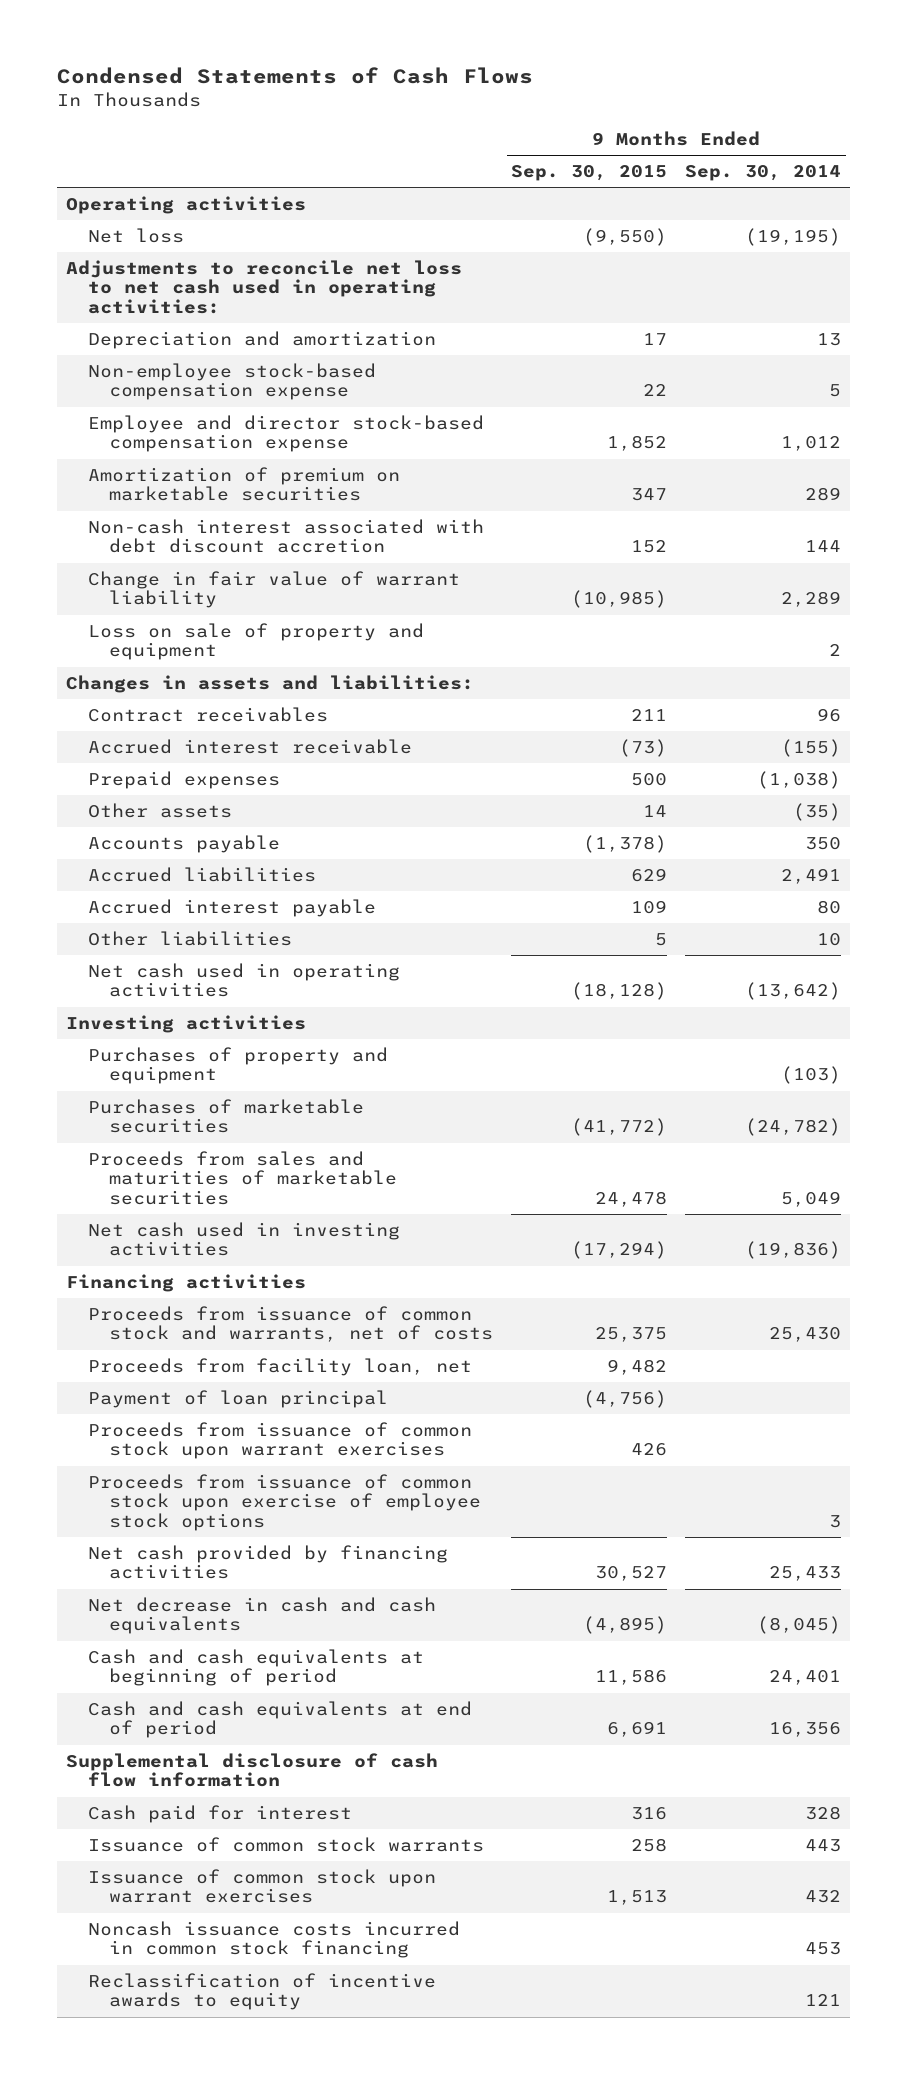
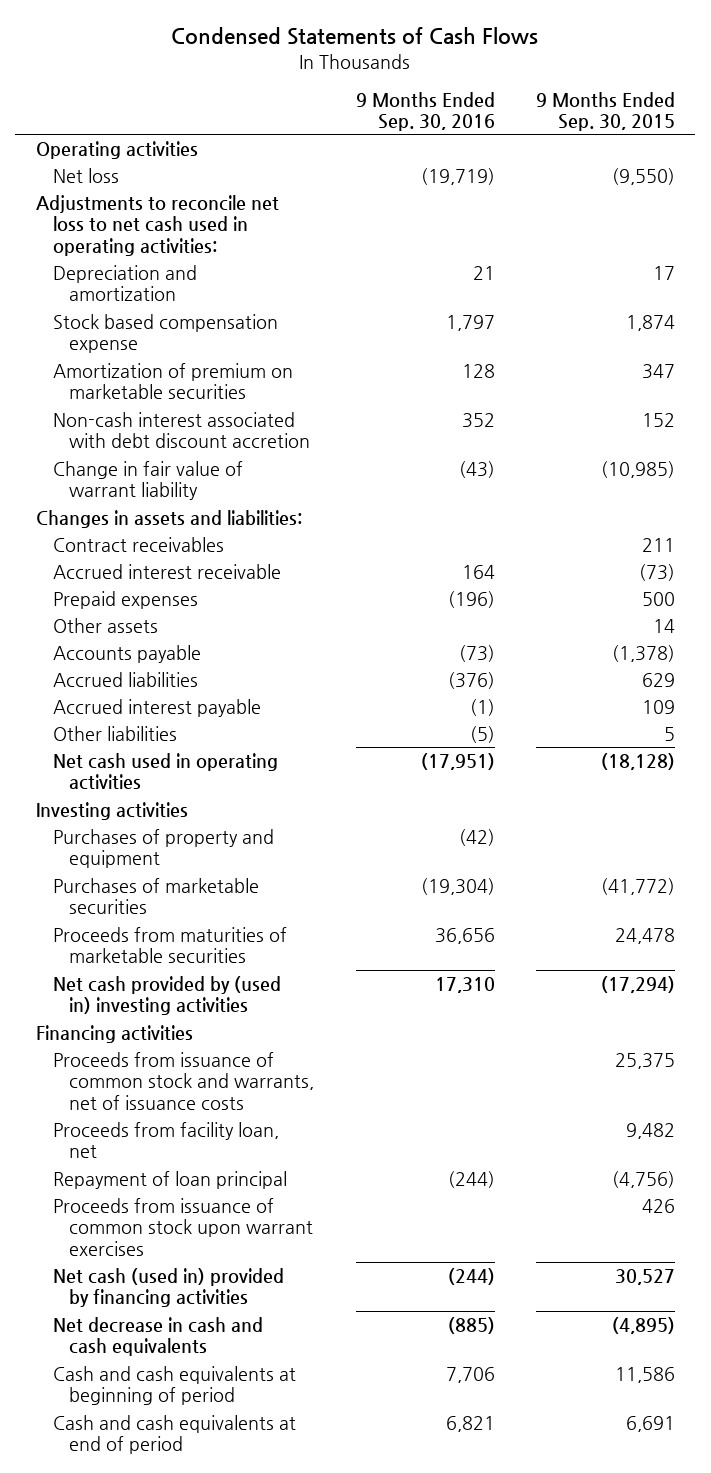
[685,165,842,182] Sep. 30, 2014 -> none
none -> [355,91,495,132] 9 Months Ended Sep. 30, 2016
[87,363,376,401] Non-employee stock-based compensation expense -> none
[87,415,484,453] Employee and director stock-based compensation expense -> [52,313,278,354] Stock based compensation expense
[607,435,668,452] 1,852 -> [625,314,675,331] 1,874
[87,623,424,661] Loss on sale of property and equipment -> none
[87,1151,398,1205] Proceeds from sales and maturities of marketable securities -> [52,926,287,964] Proceeds from maturities of marketable securities
[87,1222,400,1257] Net cash used in investing activities -> [52,975,281,1016] Net cash provided by (used in) investing activities
[87,1306,494,1343] Proceeds from issuance of common stock and warrants, net of costs -> [52,1051,315,1111] Proceeds from issuance of common stock and warrants, net of issuance costs
[87,1390,388,1409] Payment of loan principal -> [52,1170,287,1189] Repayment of loan principal
[87,1474,482,1531] Proceeds from issuance of common stock upon exercise of employee stock options -> none
[87,1545,448,1580] Net cash provided by financing activities -> [52,1267,284,1308] Net cash (used in) provided by financing activities
[66,1753,439,1788] Supplemental disclosure of cash flow information -> none
[87,1805,352,1824] Cash paid for interest -> none
[87,1837,484,1853] Issuance of common stock warrants -> none
[87,1869,436,1904] Issuance of common stock upon warrant exercises -> none
[87,1921,460,1959] Noncash issuance costs incurred in common stock financing -> none
[87,1973,436,2011] Reclassification of incentive awards to equity -> none

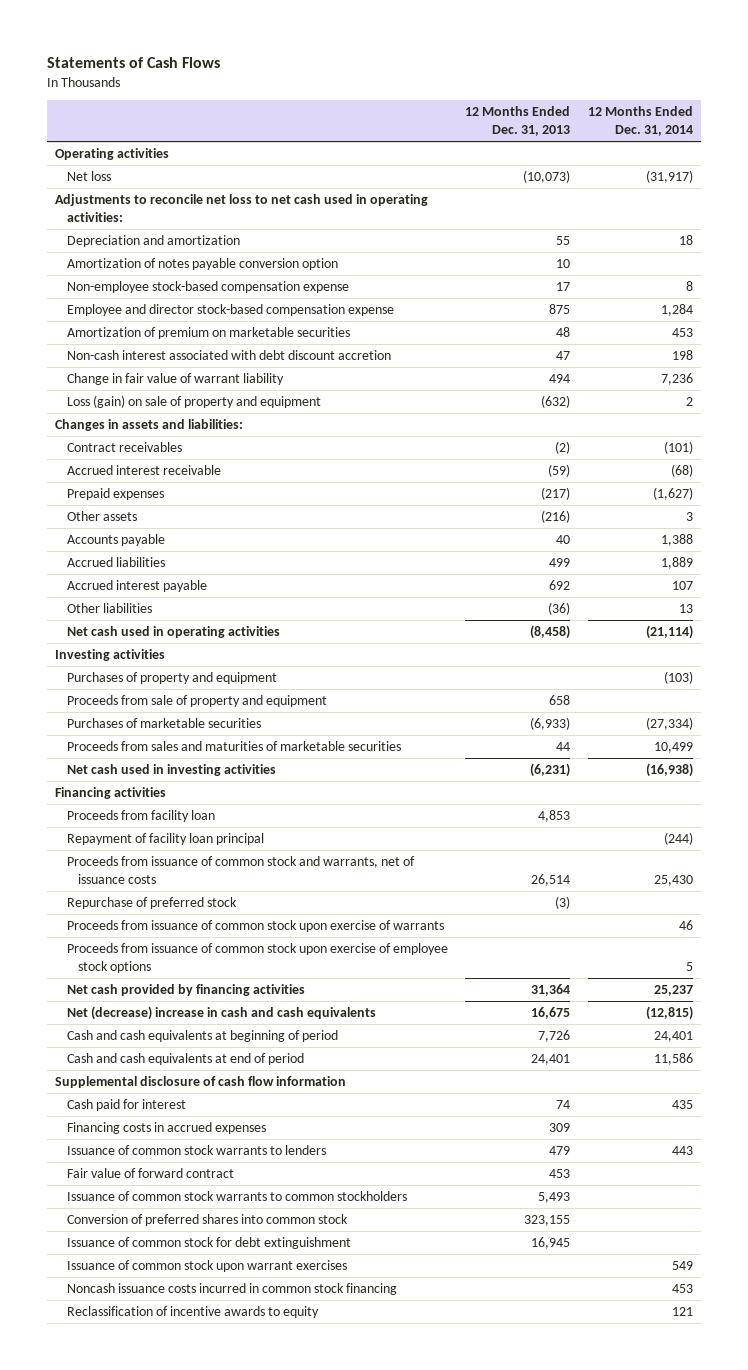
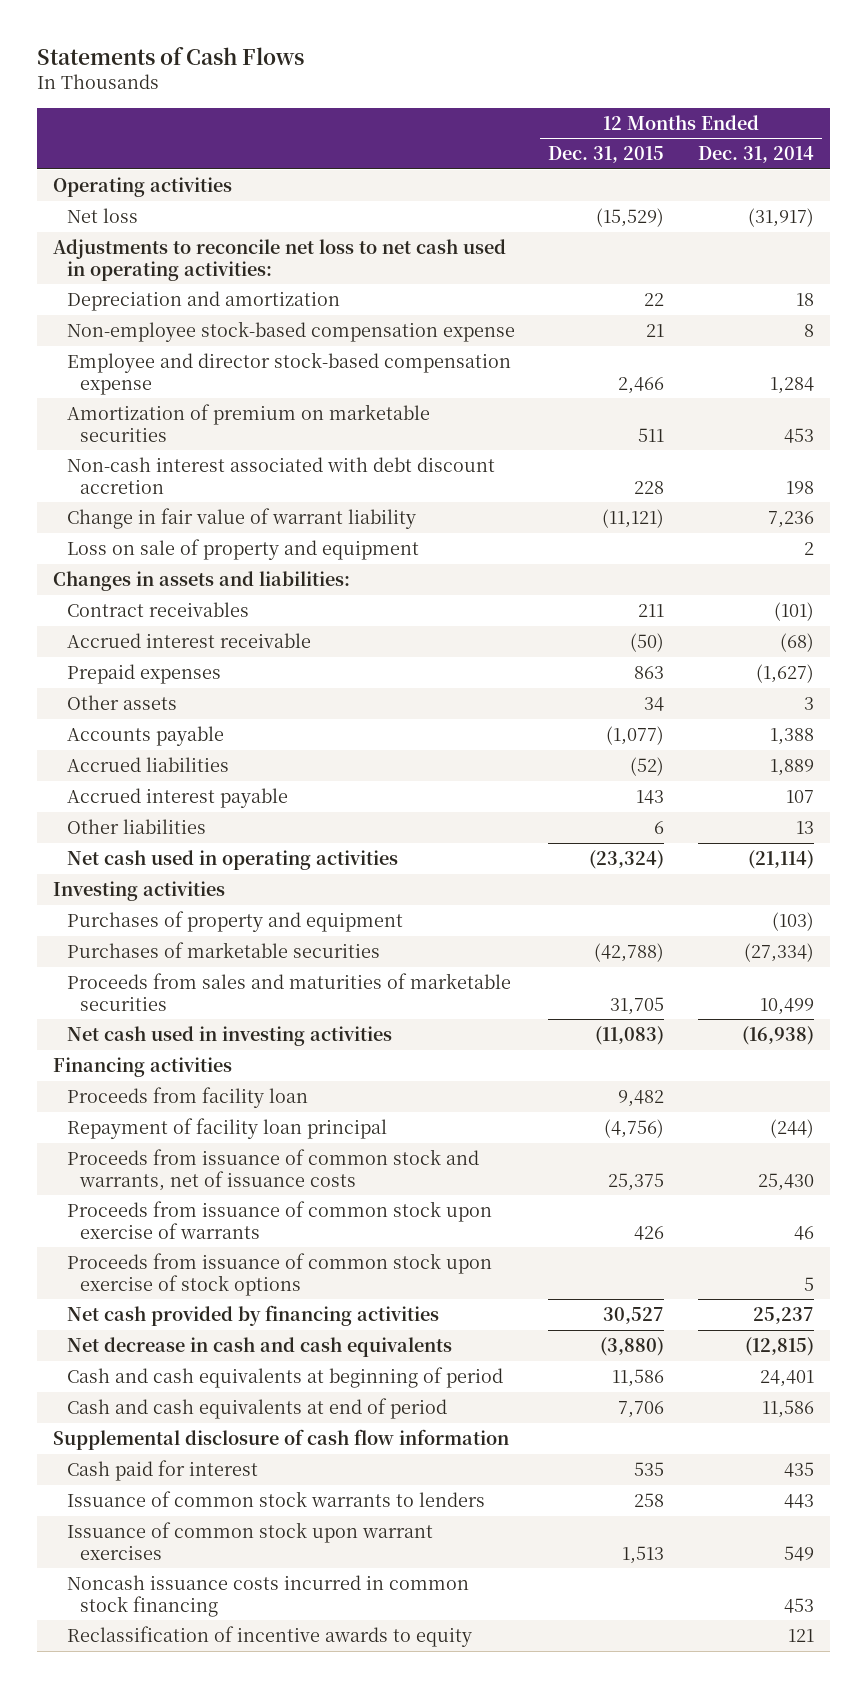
[465,106,571,137] 12 Months Ended Dec. 31, 2013 -> none
none -> [548,146,665,164] Dec. 31, 2015
[66,257,338,270] Amortization of notes payable conversion option -> none
[66,394,321,408] Loss (gain) on sale of property and equipment -> [66,538,419,560] Loss on sale of property and equipment
[66,694,327,707] Proceeds from sale of property and equipment -> none
[66,896,237,909] Repurchase of preferred stock -> none
[66,942,448,973] Proceeds from issuance of common stock upon exercise of employee stock options -> [66,1252,492,1296] Proceeds from issuance of common stock upon exercise of stock options
[66,1005,376,1020] Net (decrease) increase in cash and cash equivalents -> [66,1336,452,1357] Net decrease in cash and cash equivalents
[66,1121,266,1134] Financing costs in accrued expenses -> none
[66,1167,234,1178] Fair value of forward contract -> none
[66,1190,407,1201] Issuance of common stock warrants to common stockholders -> none
[66,1213,348,1226] Conversion of preferred shares into common stock -> none
[66,1236,351,1249] Issuance of common stock for debt extinguishment -> none

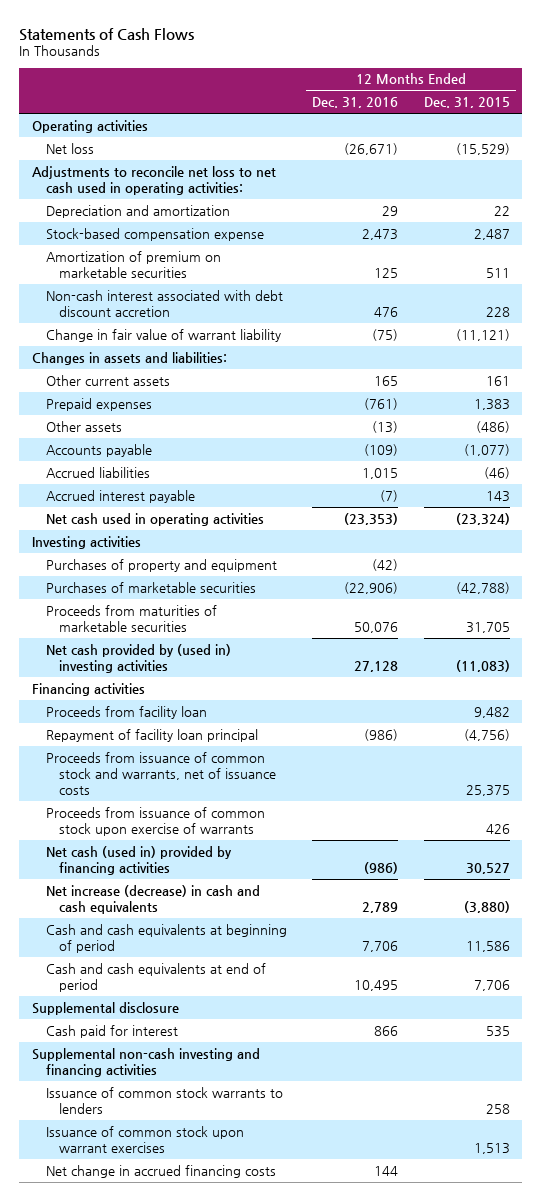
[697,146,814,164] Dec. 31, 2014 -> none
none -> [312,97,399,109] Dec. 31, 2016
[66,320,515,342] Non-employee stock-based compensation expense -> none
[66,351,511,395] Employee and director stock-based compensation expense -> [45,227,264,241] Stock-based compensation expense
[618,376,665,394] 2,466 -> [473,228,510,240] 2,487
[66,538,419,560] Loss on sale of property and equipment -> none
[66,601,249,617] Contract receivables -> none
[66,632,311,648] Accrued interest receivable -> none
none -> [45,374,170,386] Other current assets
[634,665,665,679] 863 -> [473,398,510,410] 1,383
[644,696,665,711] 34 -> [475,420,510,433] (486)
[630,756,665,776] (52) -> [483,466,510,479] (46)
[66,818,206,834] Other liabilities -> none
[66,972,511,1011] Proceeds from sales and maturities of marketable securities -> [45,604,217,632] Proceeds from maturities of marketable securities
[66,1025,392,1046] Net cash used in investing activities -> [45,643,231,673] Net cash provided by (used in) investing activities
[66,1252,492,1296] Proceeds from issuance of common stock upon exercise of stock options -> none
[66,1304,439,1326] Net cash provided by financing activities -> [45,845,232,875] Net cash (used in) provided by financing activities
[66,1336,452,1357] Net decrease in cash and cash equivalents -> [45,884,260,914] Net increase (decrease) in cash and cash equivalents
[53,1428,510,1450] Supplemental disclosure of cash flow information -> [32,1001,180,1015] Supplemental disclosure
none -> [32,1047,261,1077] Supplemental non-cash investing and financing activities
[66,1574,469,1617] Noncash issuance costs incurred in common stock financing -> none
[66,1625,472,1647] Reclassification of incentive awards to equity -> none
none -> [45,1164,276,1178] Net change in accrued financing costs

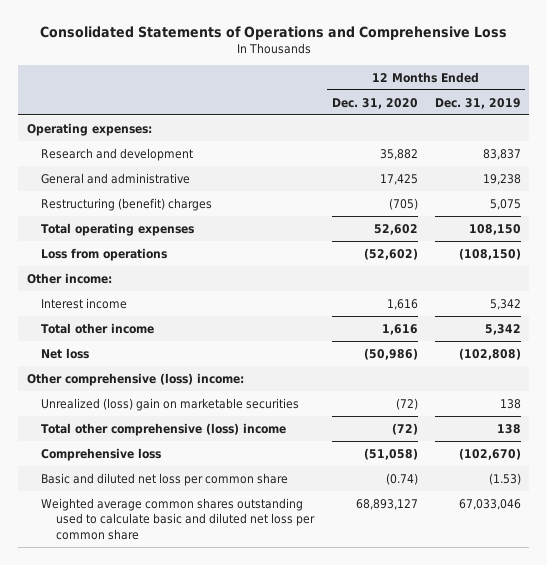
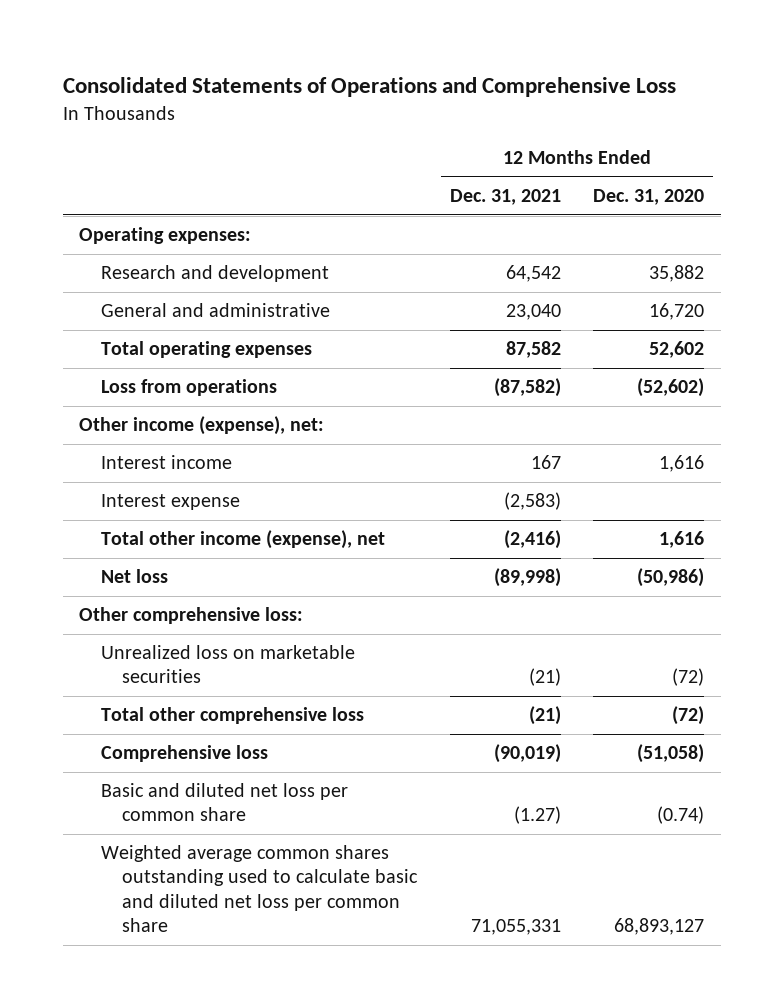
[434,97,521,109] Dec. 31, 2019 -> none
none -> [449,189,561,206] Dec. 31, 2021
[41,197,213,211] Restructuring (benefit) charges -> none
[379,173,418,185] 17,425 -> [649,303,705,321] 16,720
[26,272,112,284] Other income: -> [79,416,325,436] Other income (expense), net:
none -> [100,494,240,511] Interest expense
[41,322,155,334] Total other income -> [100,530,385,550] Total other income (expense), net
[26,372,244,386] Other comprehensive (loss) income: -> [79,607,304,625] Other comprehensive loss:
[41,397,300,411] Unrealized (loss) gain on marketable securities -> [100,645,355,684] Unrealized loss on marketable securities
[41,422,287,436] Total other comprehensive (loss) income -> [100,707,364,725] Total other comprehensive loss

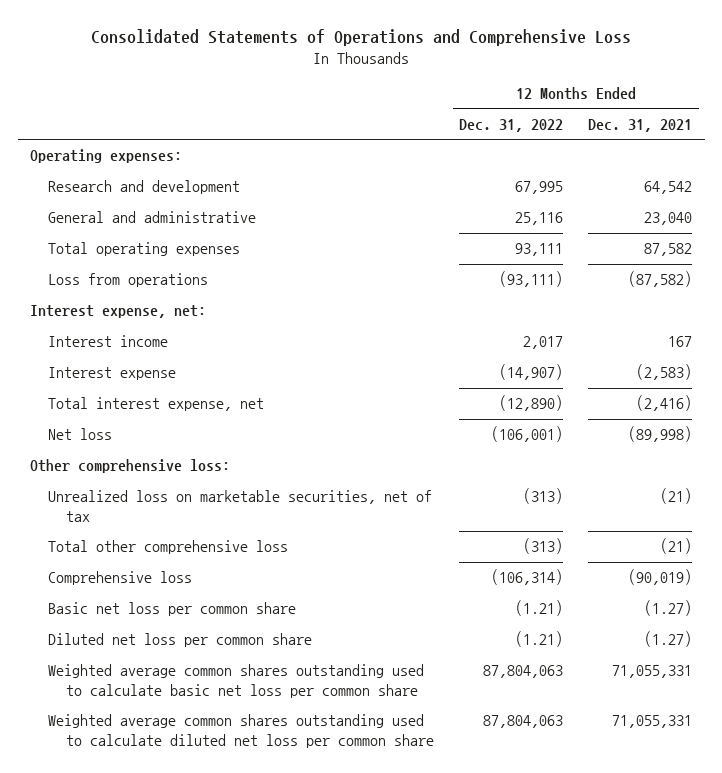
[593,189,705,206] Dec. 31, 2020 -> none
none -> [459,119,564,133] Dec. 31, 2022
[79,416,325,436] Other income (expense), net: -> [30,305,207,319] Interest expense, net:
[100,530,385,550] Total other income (expense), net -> [48,397,265,412] Total interest expense, net
[100,645,355,684] Unrealized loss on marketable securities -> [48,490,433,522] Unrealized loss on marketable securities, net of tax
[100,783,348,822] Basic and diluted net loss per common share -> [48,602,297,617] Basic net loss per common share
none -> [48,633,313,648] Diluted net loss per common share
none -> [48,664,425,698] Weighted average common shares outstanding used to calculate basic net loss per common share
[100,845,418,932] Weighted average common shares outstanding used to calculate basic and diluted net loss per common share -> [48,714,434,748] Weighted average common shares outstanding used to calculate diluted net loss per common share

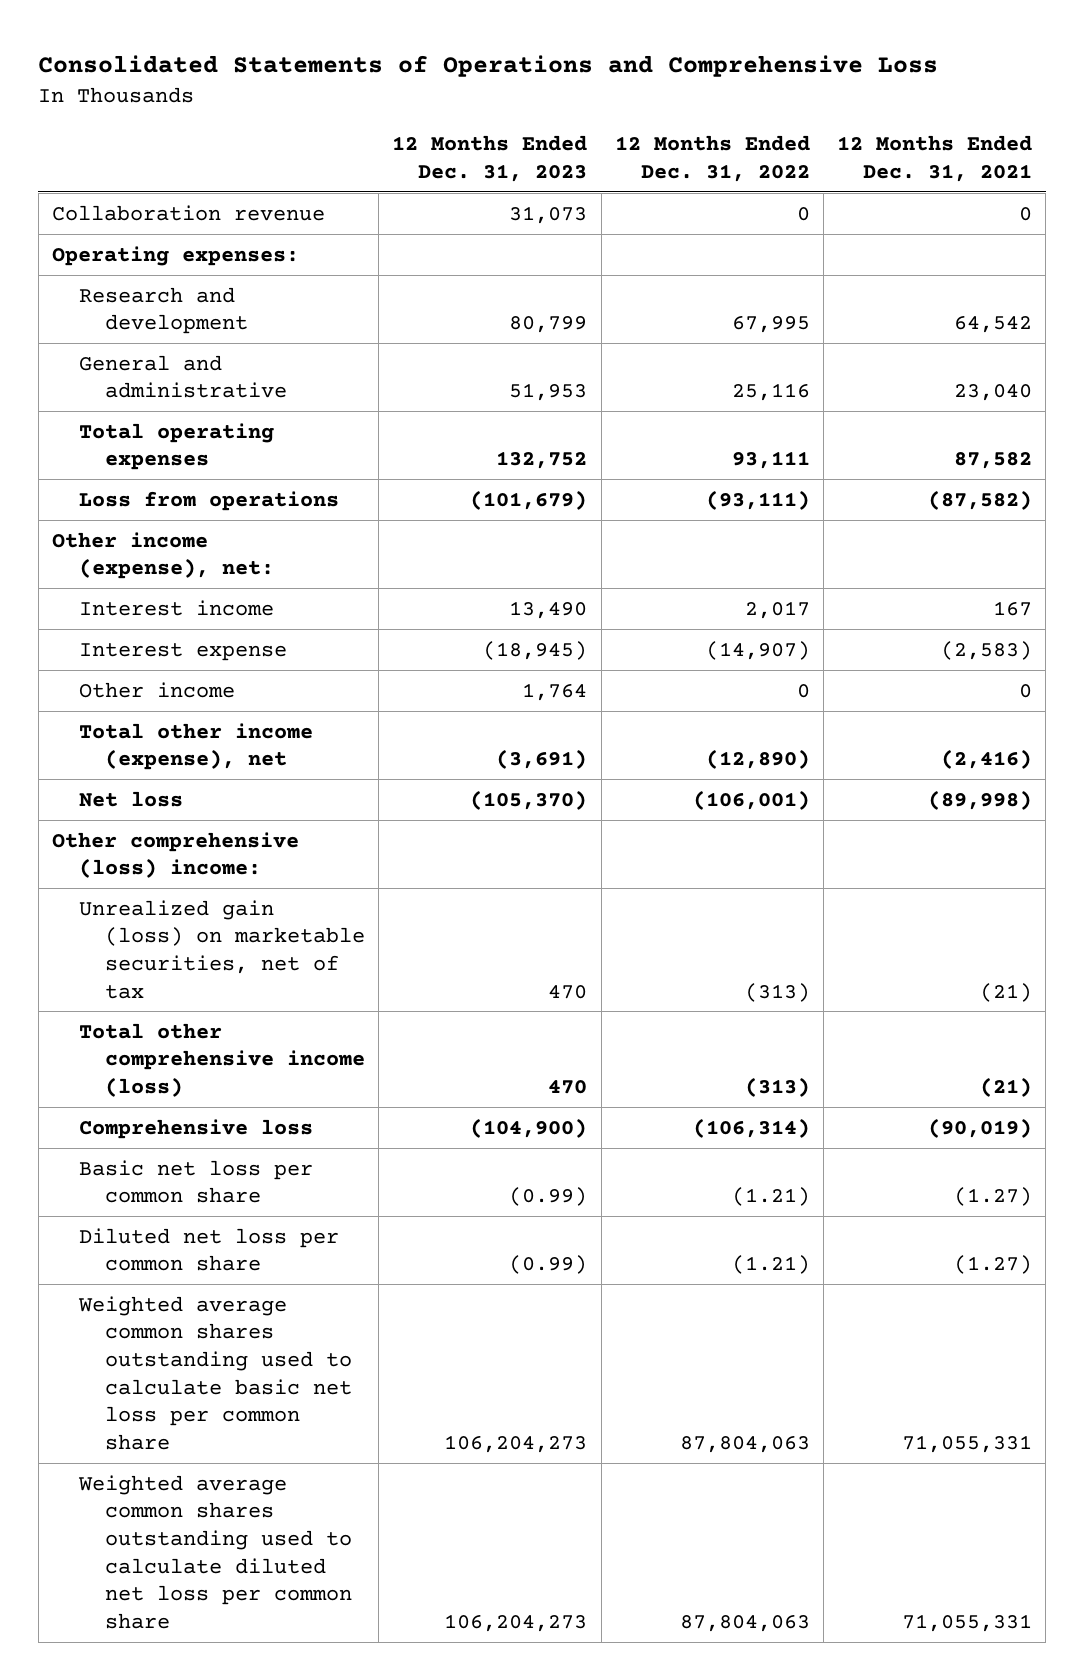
none -> [392,135,588,182] 12 Months Ended Dec. 31, 2023
none -> [51,204,325,221] Collaboration revenue
[30,305,207,319] Interest expense, net: -> [51,531,274,580] Other income (expense), net:
none -> [78,681,235,698] Other income
[48,397,265,412] Total interest expense, net -> [78,722,313,771] Total other income (expense), net
[30,459,231,474] Other comprehensive loss: -> [51,831,299,879] Other comprehensive (loss) income:
[48,490,433,522] Unrealized loss on marketable securities, net of tax -> [78,899,366,999] Unrealized gain (loss) on marketable securities, net of tax
[48,540,289,555] Total other comprehensive loss -> [78,1022,366,1097] Total other comprehensive income (loss)

